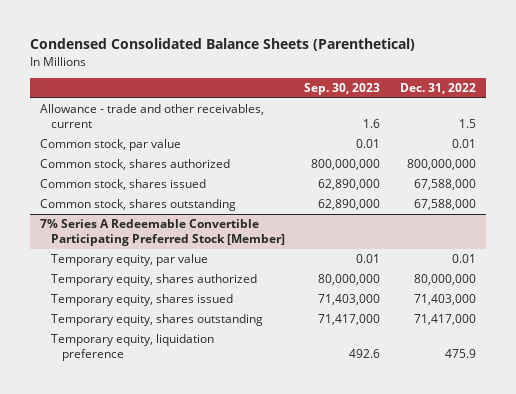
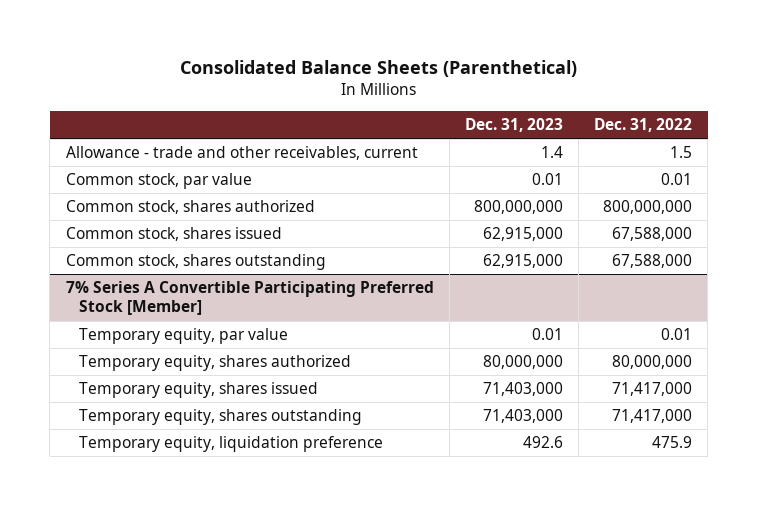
[30,38,416,52] Condensed Consolidated Balance Sheets (Parenthetical) -> [179,60,577,78] Consolidated Balance Sheets (Parenthetical)
[304,83,381,96] Sep. 30, 2023 -> none
none -> [464,117,563,132] Dec. 31, 2023
[40,219,285,247] 7% Series A Redeemable Convertible Participating Preferred Stock [Member] -> [65,281,434,316] 7% Series A Convertible Participating Preferred Stock [Member]
[414,294,477,306] 71,403,000 -> [612,382,693,397] 71,417,000

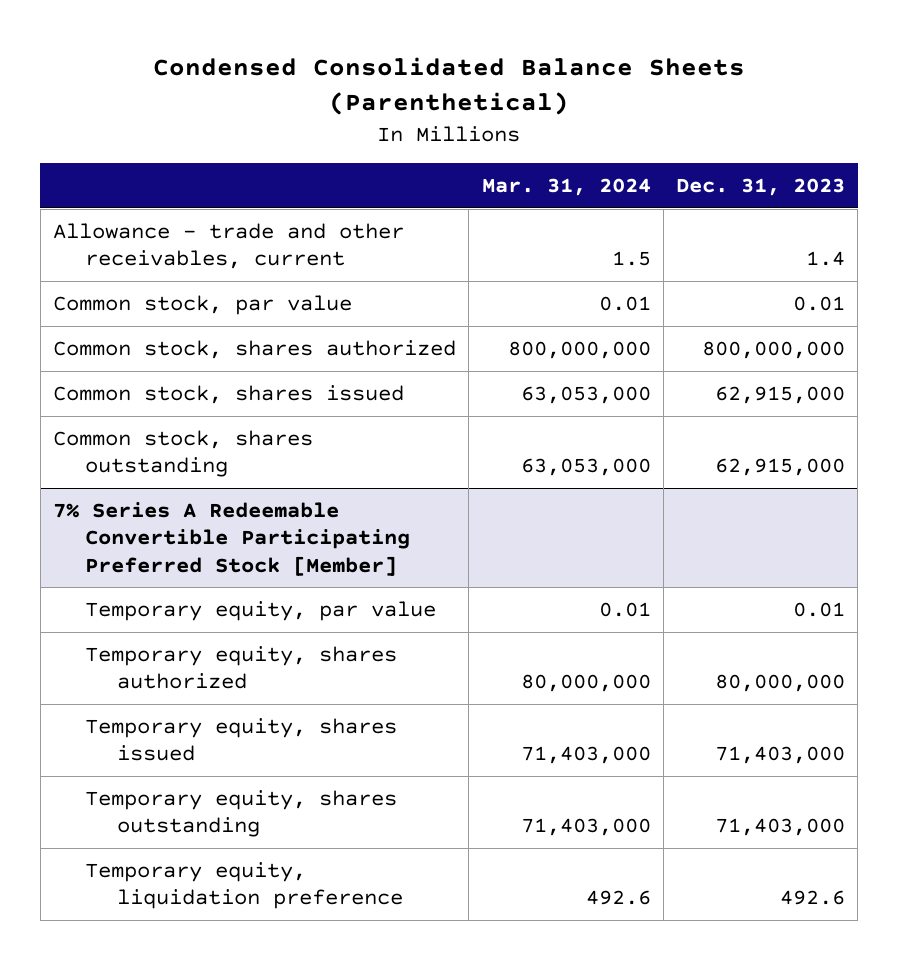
[179,60,577,78] Consolidated Balance Sheets (Parenthetical) -> [153,57,746,116] Condensed Consolidated Balance Sheets (Parenthetical)
[594,117,693,132] Dec. 31, 2022 -> none
none -> [481,178,651,197] Mar. 31, 2024
[65,281,434,316] 7% Series A Convertible Participating Preferred Stock [Member] -> [53,501,411,576] 7% Series A Redeemable Convertible Participating Preferred Stock [Member]

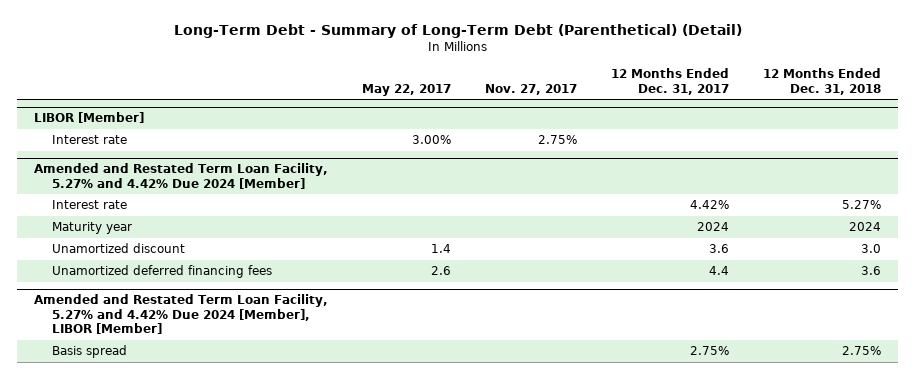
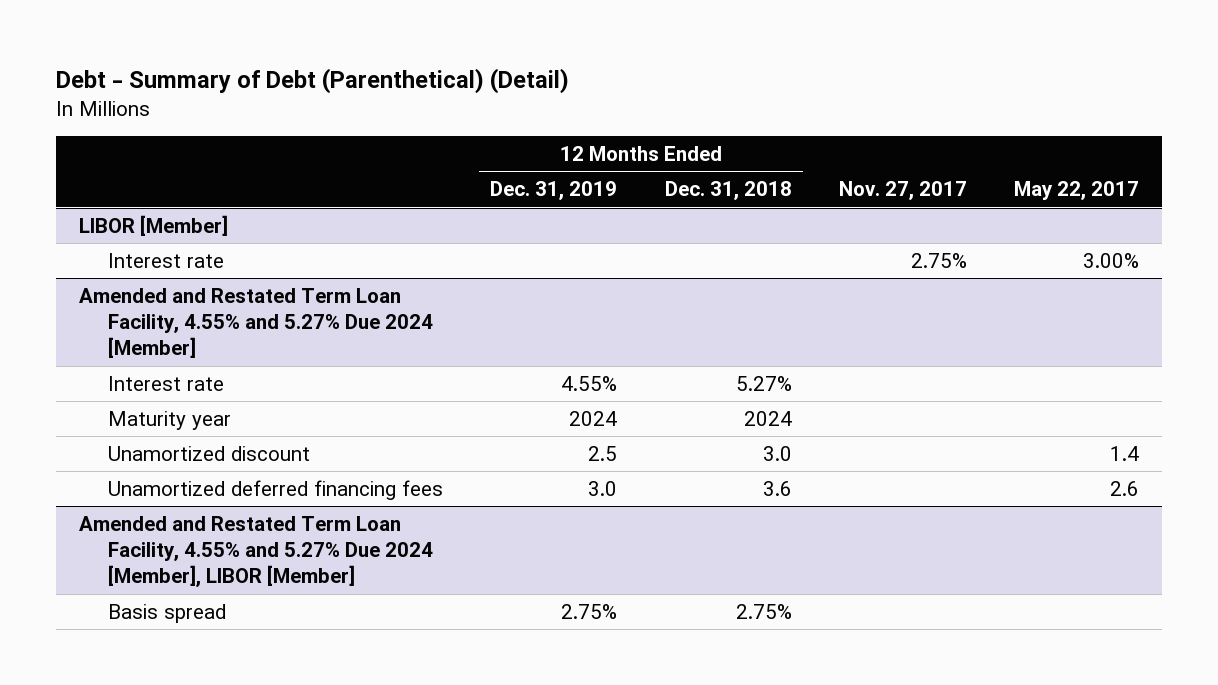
[173,24,742,39] Long-Term Debt - Summary of Long-Term Debt (Parenthetical) (Detail) -> [55,67,569,94] Debt - Summary of Debt (Parenthetical) (Detail)
[611,68,730,95] 12 Months Ended Dec. 31, 2017 -> none
none -> [490,181,618,201] Dec. 31, 2019
[33,163,328,189] Amended and Restated Term Loan Facility, 5.27% and 4.42% Due 2024 [Member] -> [79,287,434,359] Amended and Restated Term Loan Facility, 4.55% and 5.27% Due 2024 [Member]
[33,294,328,335] Amended and Restated Term Loan Facility, 5.27% and 4.42% Due 2024 [Member], LIBOR [Member] -> [79,515,434,588] Amended and Restated Term Loan Facility, 4.55% and 5.27% Due 2024 [Member], LIBOR [Member]

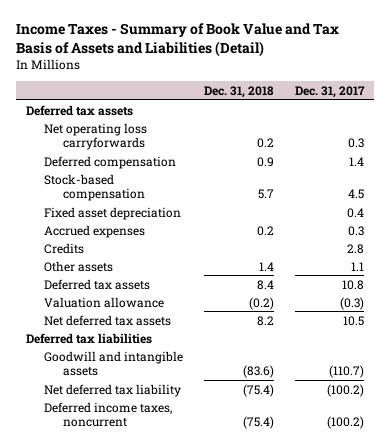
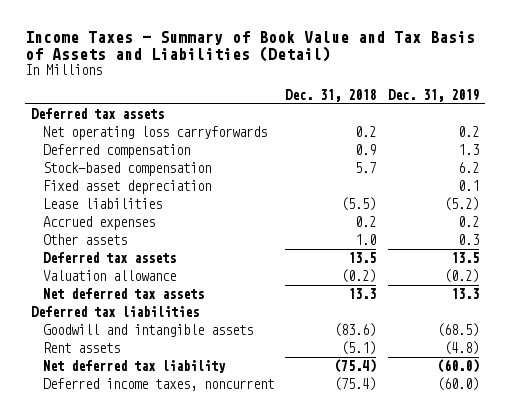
[294,85,365,98] Dec. 31, 2017 -> none
none -> [387,89,479,103] Dec. 31, 2019
none -> [42,197,162,209] Lease liabilities
[44,242,85,254] Credits -> none
[258,261,274,271] 1.4 -> [355,233,377,245] 1.0
[256,279,274,290] 8.4 -> [348,251,377,263] 13.5
[256,315,274,326] 8.2 -> [348,287,377,299] 13.3
none -> [42,341,120,353] Rent assets

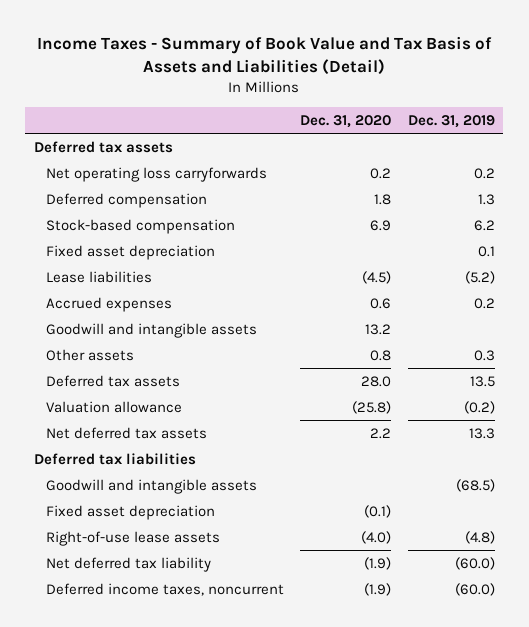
[285,89,377,103] Dec. 31, 2018 -> none
none -> [300,114,392,128] Dec. 31, 2020
none -> [45,322,257,338] Goodwill and intangible assets
[42,341,120,353] Rent assets -> none
none -> [45,504,215,520] Fixed asset depreciation
none -> [45,530,220,546] Right-of-use lease assets

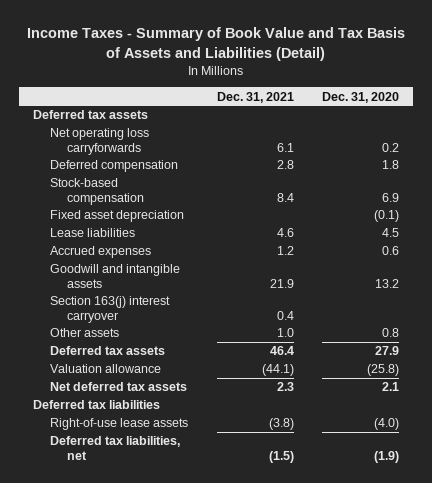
[408,114,496,128] Dec. 31, 2019 -> none
none -> [216,91,294,103] Dec. 31, 2021
[45,244,215,260] Fixed asset depreciation -> none
[45,504,215,520] Fixed asset depreciation -> [49,210,184,223] Fixed asset depreciation
[362,270,392,284] (4.5) -> [382,228,400,238] 4.5
none -> [49,296,170,323] Section 163(j) interest carryover
[361,375,392,387] 28.0 -> [375,346,400,356] 27.9
[370,427,392,439] 2.2 -> [382,382,400,392] 2.1
[45,478,257,494] Goodwill and intangible assets -> none
[45,582,284,596] Deferred income taxes, noncurrent -> none
[45,556,211,572] Net deferred tax liability -> [49,436,180,460] Deferred tax liabilities, net

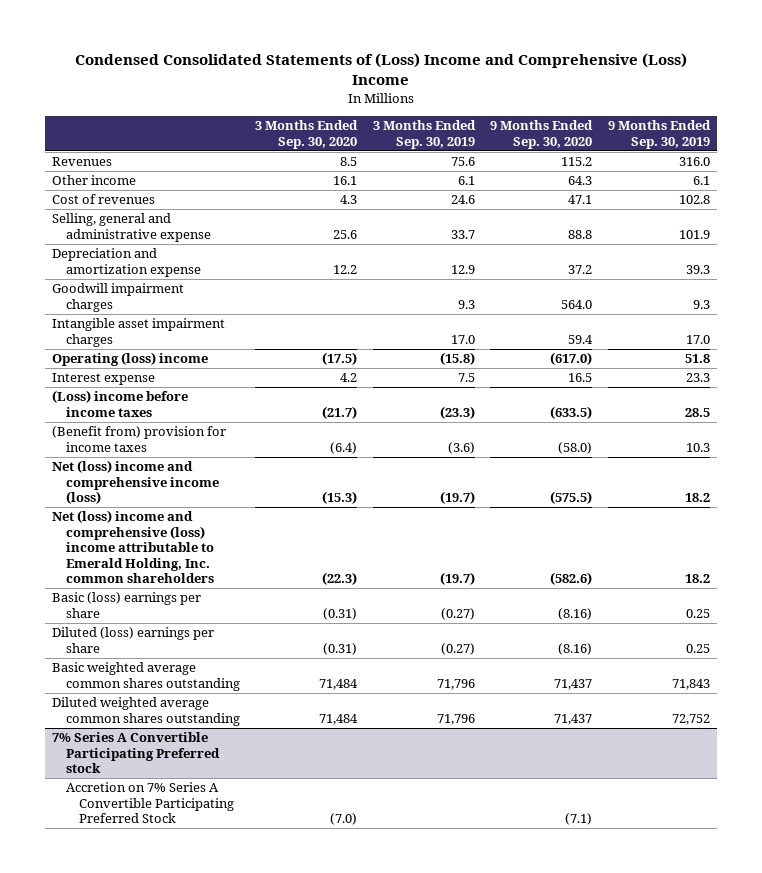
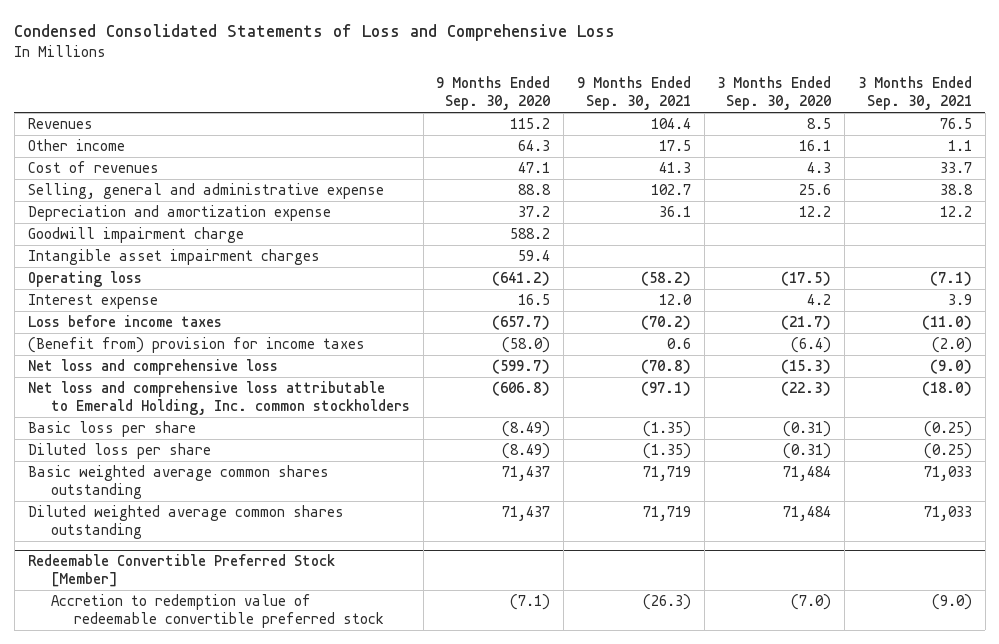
[74,52,687,86] Condensed Consolidated Statements of (Loss) Income and Comprehensive (Loss) Income -> [14,24,616,42] Condensed Consolidated Statements of Loss and Comprehensive Loss
[372,120,476,149] 3 Months Ended Sep. 30, 2019 -> none
[607,120,711,149] 9 Months Ended Sep. 30, 2019 -> none
none -> [576,76,691,111] 9 Months Ended Sep. 30, 2021
none -> [857,76,972,111] 3 Months Ended Sep. 30, 2021
[52,283,185,312] Goodwill impairment charges -> [27,227,244,244] Goodwill impairment charge
[561,299,593,309] 564.0 -> [510,228,551,240] 588.2
[52,352,209,367] Operating (loss) income -> [27,271,142,288] Operating loss
[550,352,593,366] (617.0) -> [492,271,551,287] (641.2)
[52,390,189,417] (Loss) income before income taxes -> [27,315,222,328] Loss before income taxes
[550,405,593,419] (633.5) -> [492,315,551,331] (657.7)
[52,460,219,505] Net (loss) income and comprehensive income (loss) -> [27,359,278,376] Net loss and comprehensive loss
[550,491,593,505] (575.5) -> [492,359,551,375] (599.7)
[52,510,214,584] Net (loss) income and comprehensive (loss) income attributable to Emerald Holding, Inc. common shareholders -> [27,381,411,416] Net loss and comprehensive loss attributable to Emerald Holding, Inc. common stockholders
[550,572,593,586] (582.6) -> [492,381,551,397] (606.8)
[52,592,202,618] Basic (loss) earnings per share -> [27,421,196,438] Basic loss per share
[558,607,593,620] (8.16) -> [502,421,551,438] (8.49)
[52,627,215,653] Diluted (loss) earnings per share -> [27,443,211,460] Diluted loss per share
[558,642,593,655] (8.16) -> [502,443,551,460] (8.49)
[52,732,220,774] 7% Series A Convertible Participating Preferred stock -> none
none -> [27,554,335,588] Redeemable Convertible Preferred Stock [Member]
[65,782,235,824] Accretion on 7% Series A Convertible Participating Preferred Stock -> [51,594,385,629] Accretion to redemption value of redeemable convertible preferred stock

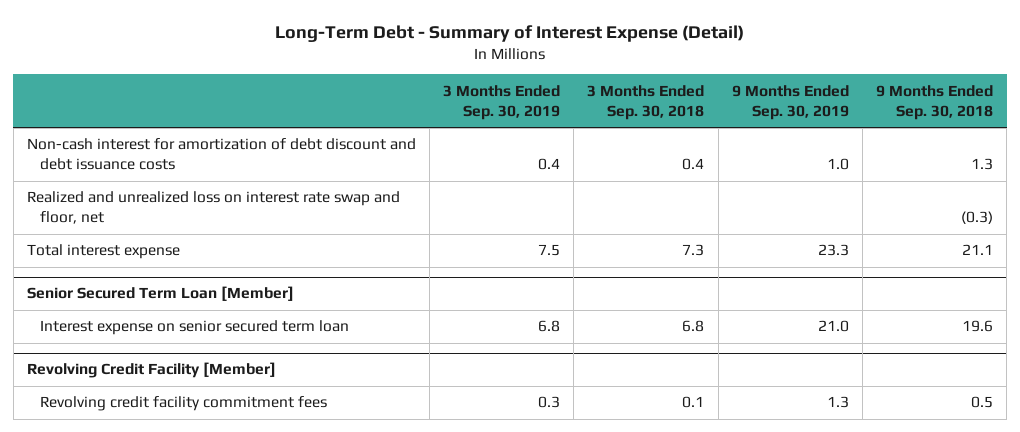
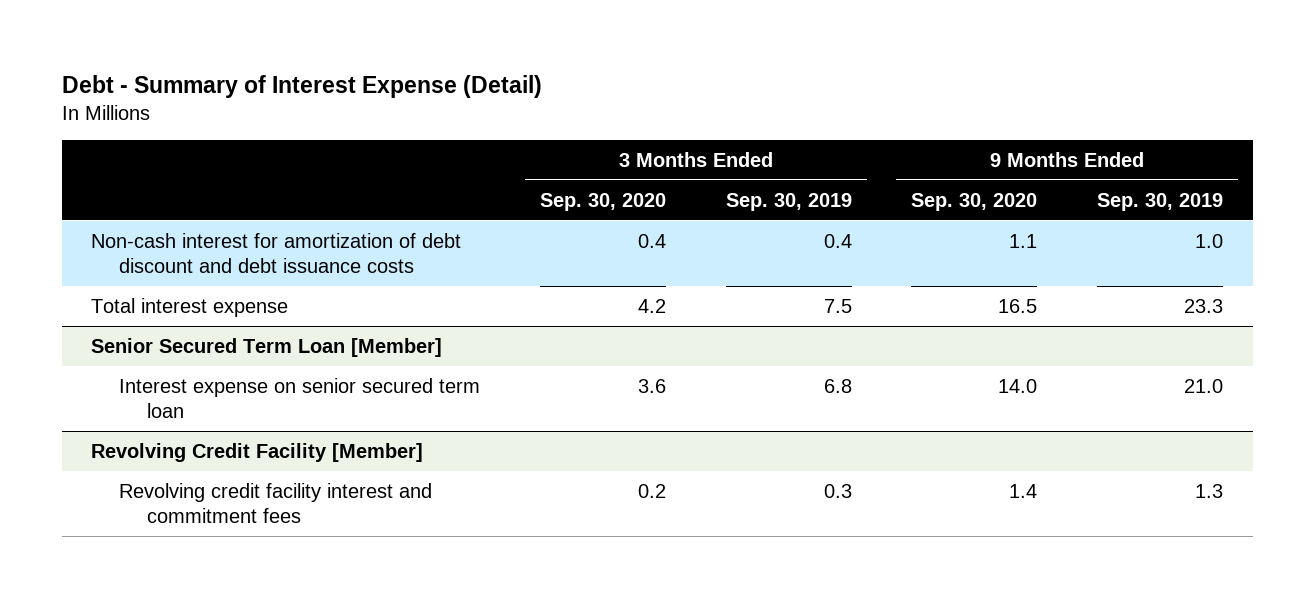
[274,24,744,42] Long-Term Debt - Summary of Interest Expense (Detail) -> [61,74,542,98] Debt - Summary of Interest Expense (Detail)
[587,84,705,120] 3 Months Ended Sep. 30, 2018 -> none
[875,84,993,120] 9 Months Ended Sep. 30, 2018 -> none
none -> [540,192,667,211] Sep. 30, 2020
none -> [911,192,1038,211] Sep. 30, 2020
[26,191,400,225] Realized and unrealized loss on interest rate swap and floor, net -> none
[39,396,327,412] Revolving credit facility commitment fees -> [119,482,433,524] Revolving credit facility interest and commitment fees

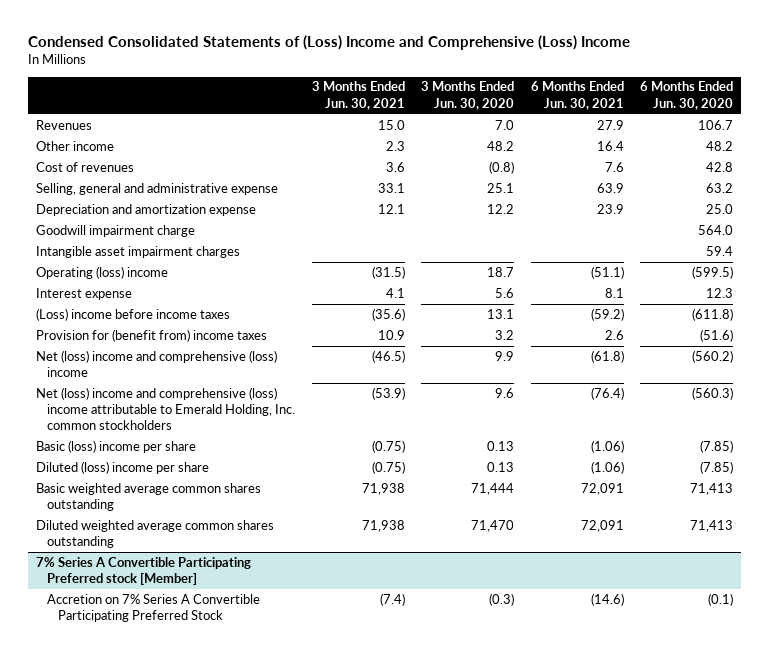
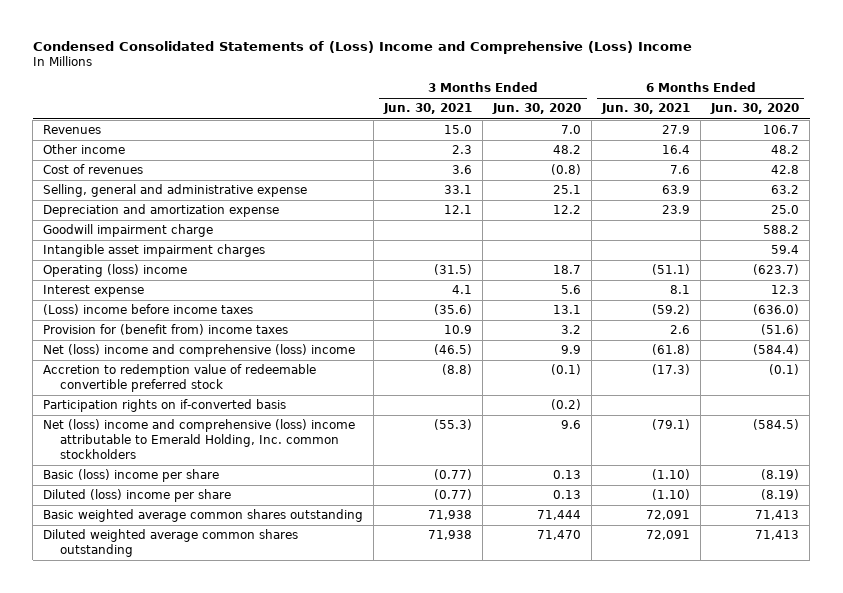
[698,224,734,235] 564.0 -> [763,225,800,235] 588.2
[692,265,734,279] (599.5) -> [753,264,800,276] (623.7)
[692,307,734,321] (611.8) -> [753,304,800,316] (636.0)
[692,349,734,363] (560.2) -> [753,344,800,356] (584.4)
none -> [43,364,317,393] Accretion to redemption value of redeemable convertible preferred stock
none -> [43,399,287,413] Participation rights on if-converted basis
[371,386,405,400] (53.9) -> [434,419,473,431] (55.3)
[590,386,624,400] (76.4) -> [652,419,691,431] (79.1)
[692,386,734,400] (560.3) -> [753,419,800,431] (584.5)
[371,439,405,453] (0.75) -> [434,469,473,481] (0.77)
[590,439,624,453] (1.06) -> [652,469,691,481] (1.10)
[700,439,734,453] (7.85) -> [761,469,800,481] (8.19)
[371,460,405,474] (0.75) -> [434,489,473,501] (0.77)
[590,460,624,474] (1.06) -> [652,489,691,501] (1.10)
[700,460,734,474] (7.85) -> [761,489,800,501] (8.19)
[35,556,251,586] 7% Series A Convertible Participating Preferred stock [Member] -> none
[47,593,261,623] Accretion on 7% Series A Convertible Participating Preferred Stock -> none

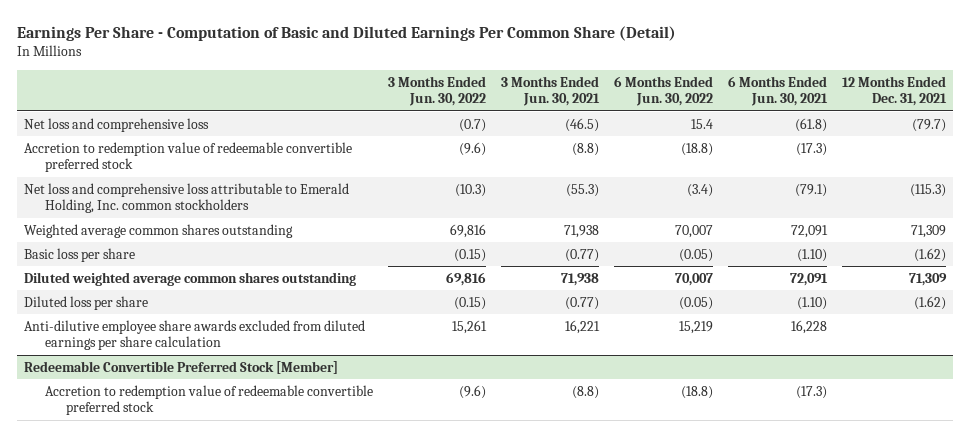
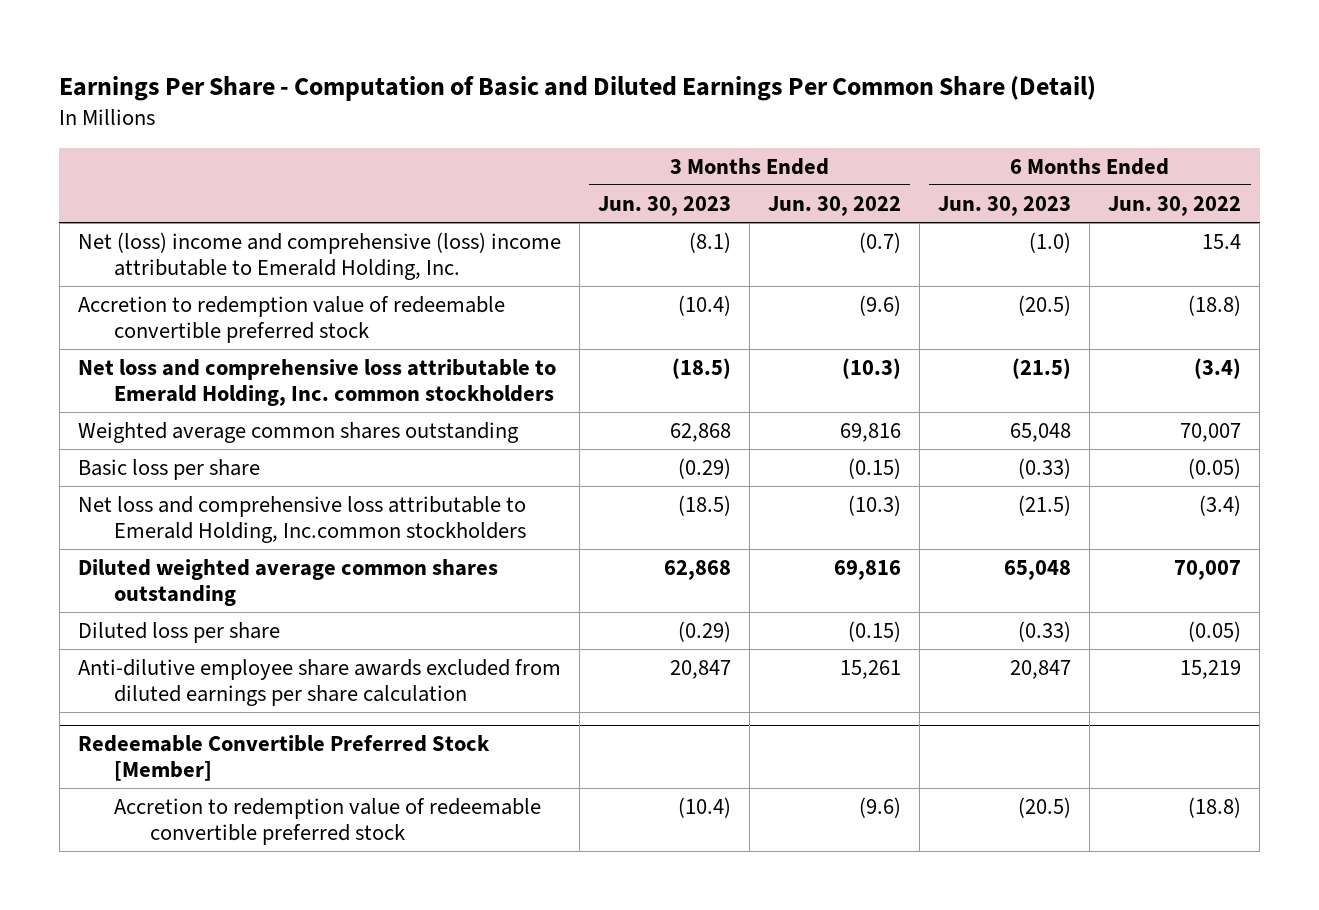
[500,75,600,107] 3 Months Ended Jun. 30, 2021 -> none
[727,75,828,107] 6 Months Ended Jun. 30, 2021 -> none
[841,75,947,107] 12 Months Ended Dec. 31, 2021 -> none
none -> [598,196,732,217] Jun. 30, 2023
none -> [938,196,1072,217] Jun. 30, 2023
[24,117,210,132] Net loss and comprehensive loss -> [77,232,561,281] Net (loss) income and comprehensive (loss) income attributable to Emerald Holding, Inc.
none -> [77,496,526,544] Net loss and comprehensive loss attributable to Emerald Holding, Inc.common stockholders

